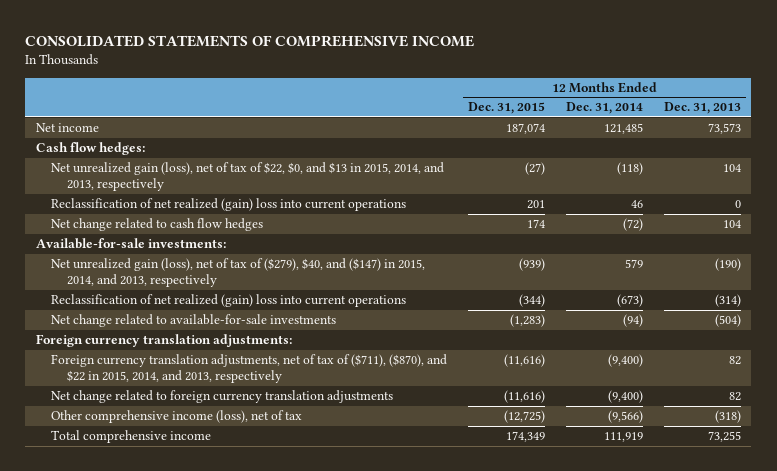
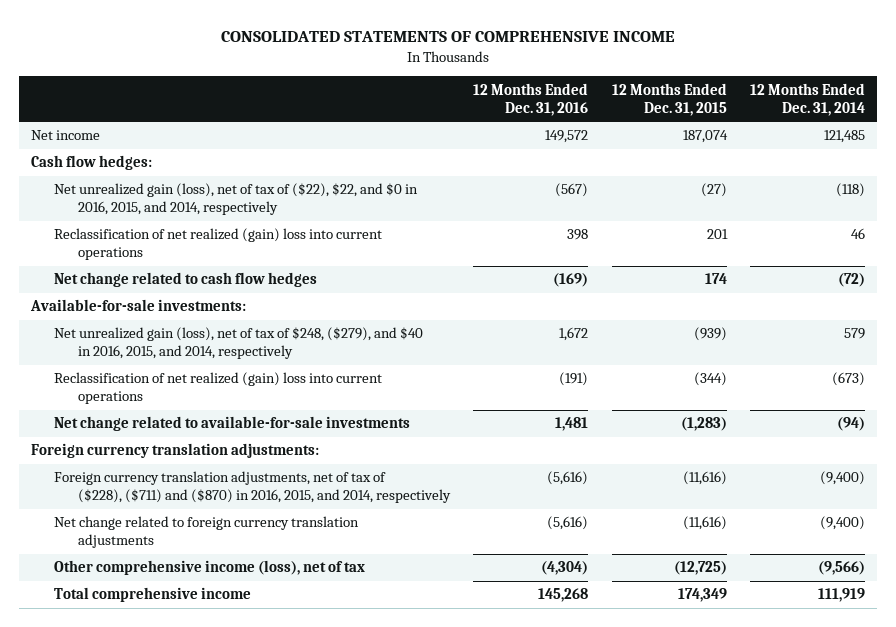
[663,102,741,115] Dec. 31, 2013 -> none
none -> [473,82,589,116] 12 Months Ended Dec. 31, 2016
[51,162,445,192] Net unrealized gain (loss), net of tax of $22, $0, and $13 in 2015, 2014, and 2013, respectively -> [54,183,419,216] Net unrealized gain (loss), net of tax of ($22), $22, and $0 in 2016, 2015, and 2014, respectively
[51,258,426,288] Net unrealized gain (loss), net of tax of ($279), $40, and ($147) in 2015, 2014, and 2013, respectively -> [54,327,424,360] Net unrealized gain (loss), net of tax of $248, ($279), and $40 in 2016, 2015, and 2014, respectively
[51,354,448,384] Foreign currency translation adjustments, net of tax of ($711), ($870), and $22 in 2015, 2014, and 2013, respectively -> [54,471,451,504] Foreign currency translation adjustments, net of tax of ($228), ($711) and ($870) in 2016, 2015, and 2014, respectively

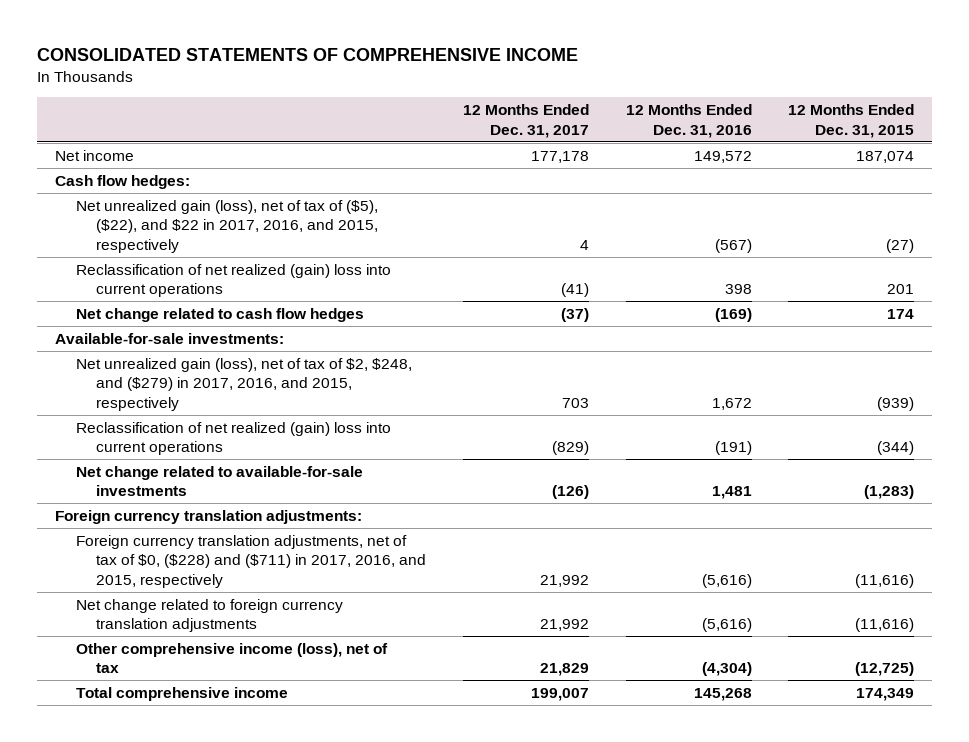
[750,82,866,116] 12 Months Ended Dec. 31, 2014 -> none
none -> [463,104,590,138] 12 Months Ended Dec. 31, 2017
[54,183,419,216] Net unrealized gain (loss), net of tax of ($22), $22, and $0 in 2016, 2015, and 2014, respectively -> [75,199,379,254] Net unrealized gain (loss), net of tax of ($5), ($22), and $22 in 2017, 2016, and 2015, respectively
[54,327,424,360] Net unrealized gain (loss), net of tax of $248, ($279), and $40 in 2016, 2015, and 2014, respectively -> [75,357,412,412] Net unrealized gain (loss), net of tax of $2, $248, and ($279) in 2017, 2016, and 2015, respectively
[54,471,451,504] Foreign currency translation adjustments, net of tax of ($228), ($711) and ($870) in 2016, 2015, and 2014, respectively -> [75,534,427,589] Foreign currency translation adjustments, net of tax of $0, ($228) and ($711) in 2017, 2016, and 2015, respectively

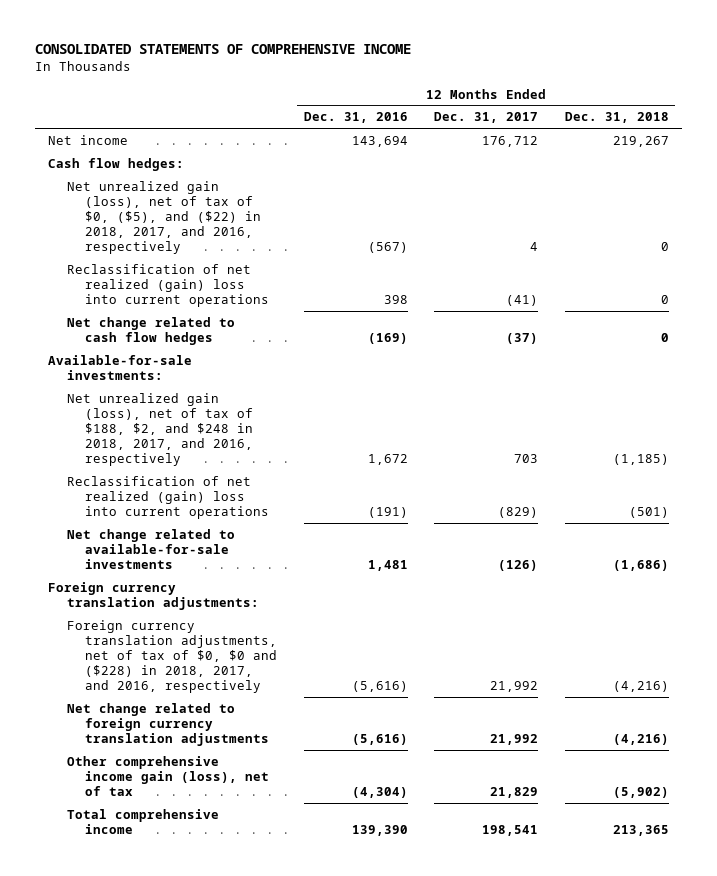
[788,104,915,138] 12 Months Ended Dec. 31, 2015 -> none
none -> [564,112,669,124] Dec. 31, 2018
[531,150,590,163] 177,178 -> [482,135,539,147] 176,712
[693,150,752,163] 149,572 -> [351,135,408,147] 143,694
[75,199,379,254] Net unrealized gain (loss), net of tax of ($5), ($22), and $22 in 2017, 2016, and 2015, respectively -> [66,180,261,254] Net unrealized gain (loss), net of tax of $0, ($5), and ($22) in 2018, 2017, and 2016, respectively
[75,357,412,412] Net unrealized gain (loss), net of tax of $2, $248, and ($279) in 2017, 2016, and 2015, respectively -> [66,392,253,466] Net unrealized gain (loss), net of tax of $188, $2, and $248 in 2018, 2017, and 2016, respectively
[75,534,427,589] Foreign currency translation adjustments, net of tax of $0, ($228) and ($711) in 2017, 2016, and 2015, respectively -> [66,619,277,693] Foreign currency translation adjustments, net of tax of $0, $0 and ($228) in 2018, 2017, and 2016, respectively
[75,642,388,674] Other comprehensive income (loss), net of tax -> [66,755,269,796] Other comprehensive income gain (loss), net of tax
[531,687,590,701] 199,007 -> [482,824,539,836] 198,541
[693,687,752,701] 145,268 -> [351,824,408,836] 139,390

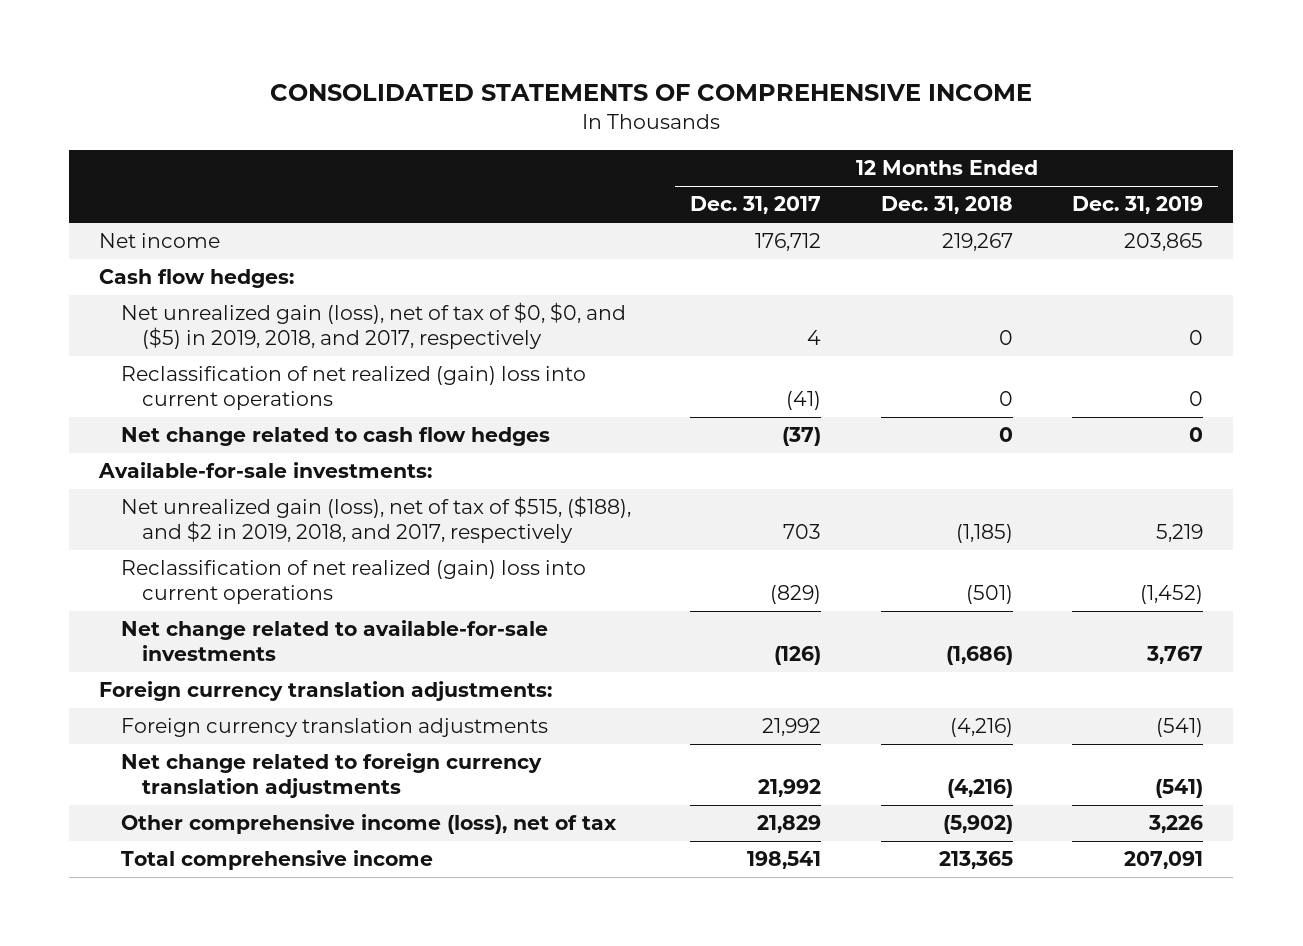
[303,112,408,124] Dec. 31, 2016 -> none
none -> [1072,196,1204,215] Dec. 31, 2019
[66,180,261,254] Net unrealized gain (loss), net of tax of $0, ($5), and ($22) in 2018, 2017, and 2016, respectively -> [120,302,626,350] Net unrealized gain (loss), net of tax of $0, $0, and ($5) in 2019, 2018, and 2017, respectively
[66,392,253,466] Net unrealized gain (loss), net of tax of $188, $2, and $248 in 2018, 2017, and 2016, respectively -> [120,496,631,544] Net unrealized gain (loss), net of tax of $515, ($188), and $2 in 2019, 2018, and 2017, respectively
[66,619,277,693] Foreign currency translation adjustments, net of tax of $0, $0 and ($228) in 2018, 2017, and 2016, respectively -> [120,718,548,738] Foreign currency translation adjustments
[66,755,269,796] Other comprehensive income gain (loss), net of tax -> [120,814,617,835] Other comprehensive income (loss), net of tax

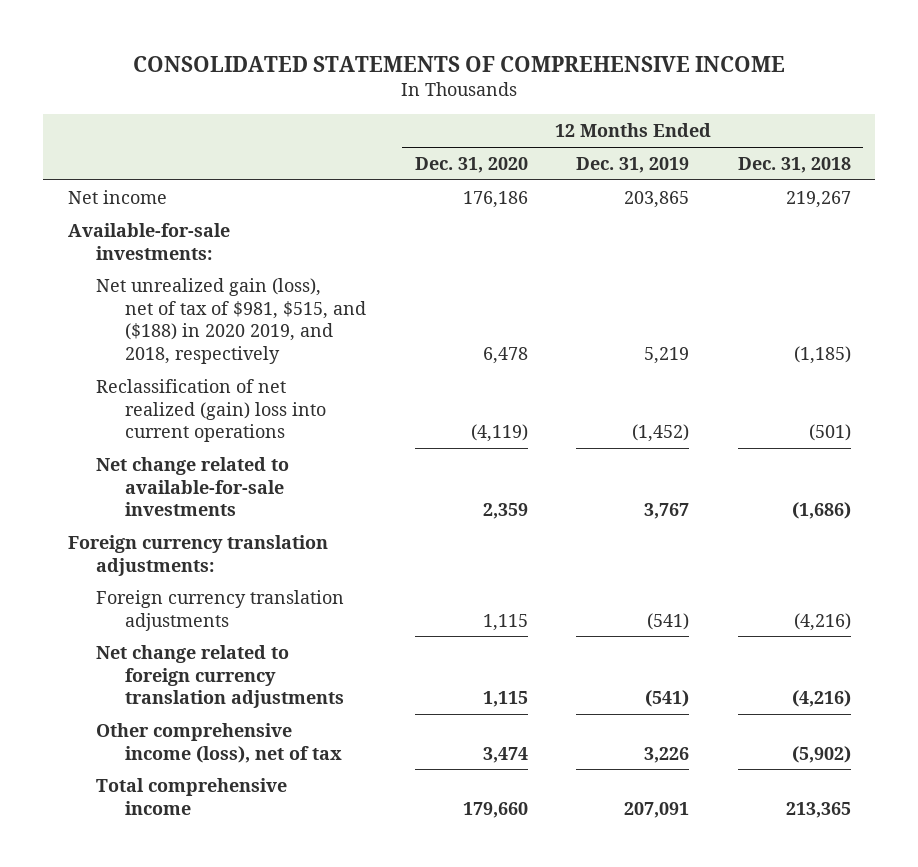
[690,196,822,215] Dec. 31, 2017 -> none
none -> [414,156,528,173] Dec. 31, 2020
[99,269,295,289] Cash flow hedges: -> none
[120,302,626,350] Net unrealized gain (loss), net of tax of $0, $0, and ($5) in 2019, 2018, and 2017, respectively -> none
[120,366,586,411] Reclassification of net realized (gain) loss into current operations -> none
[120,427,550,447] Net change related to cash flow hedges -> none
[120,496,631,544] Net unrealized gain (loss), net of tax of $515, ($188), and $2 in 2019, 2018, and 2017, respectively -> [96,277,367,364] Net unrealized gain (loss), net of tax of $981, $515, and ($188) in 2020 2019, and 2018, respectively

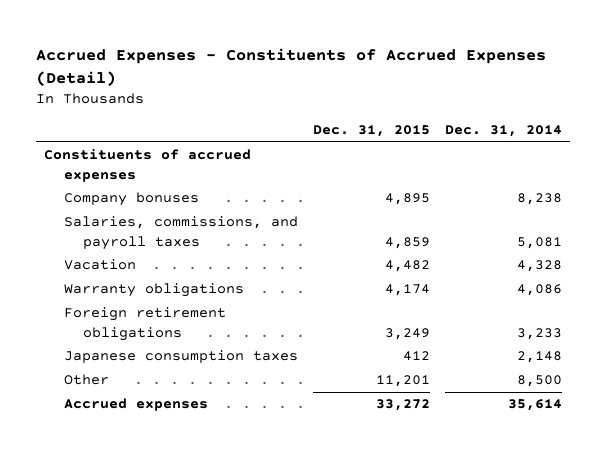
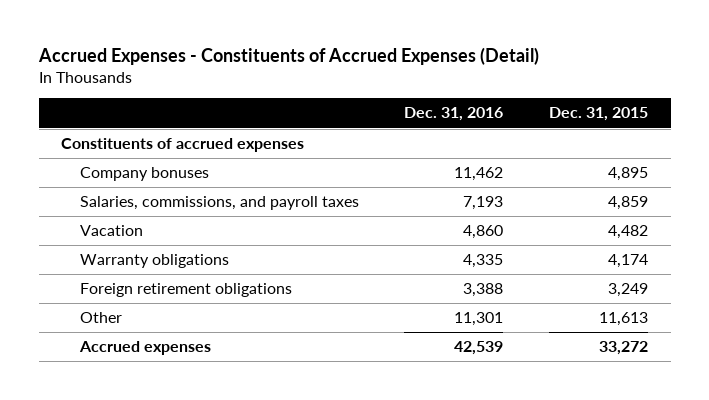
[444,125,562,138] Dec. 31, 2014 -> none
none -> [404,107,504,122] Dec. 31, 2016
[63,350,298,364] Japanese consumption taxes -> none
[375,375,430,388] 11,201 -> [598,312,648,327] 11,613

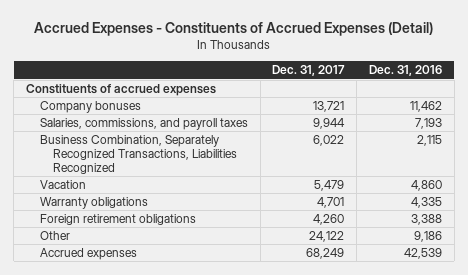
[548,107,648,122] Dec. 31, 2015 -> none
none -> [272,65,346,77] Dec. 31, 2017
none -> [39,135,238,175] Business Combination, Separately Recognized Transactions, Liabilities Recognized
[454,312,504,327] 11,301 -> [414,231,443,243] 9,186

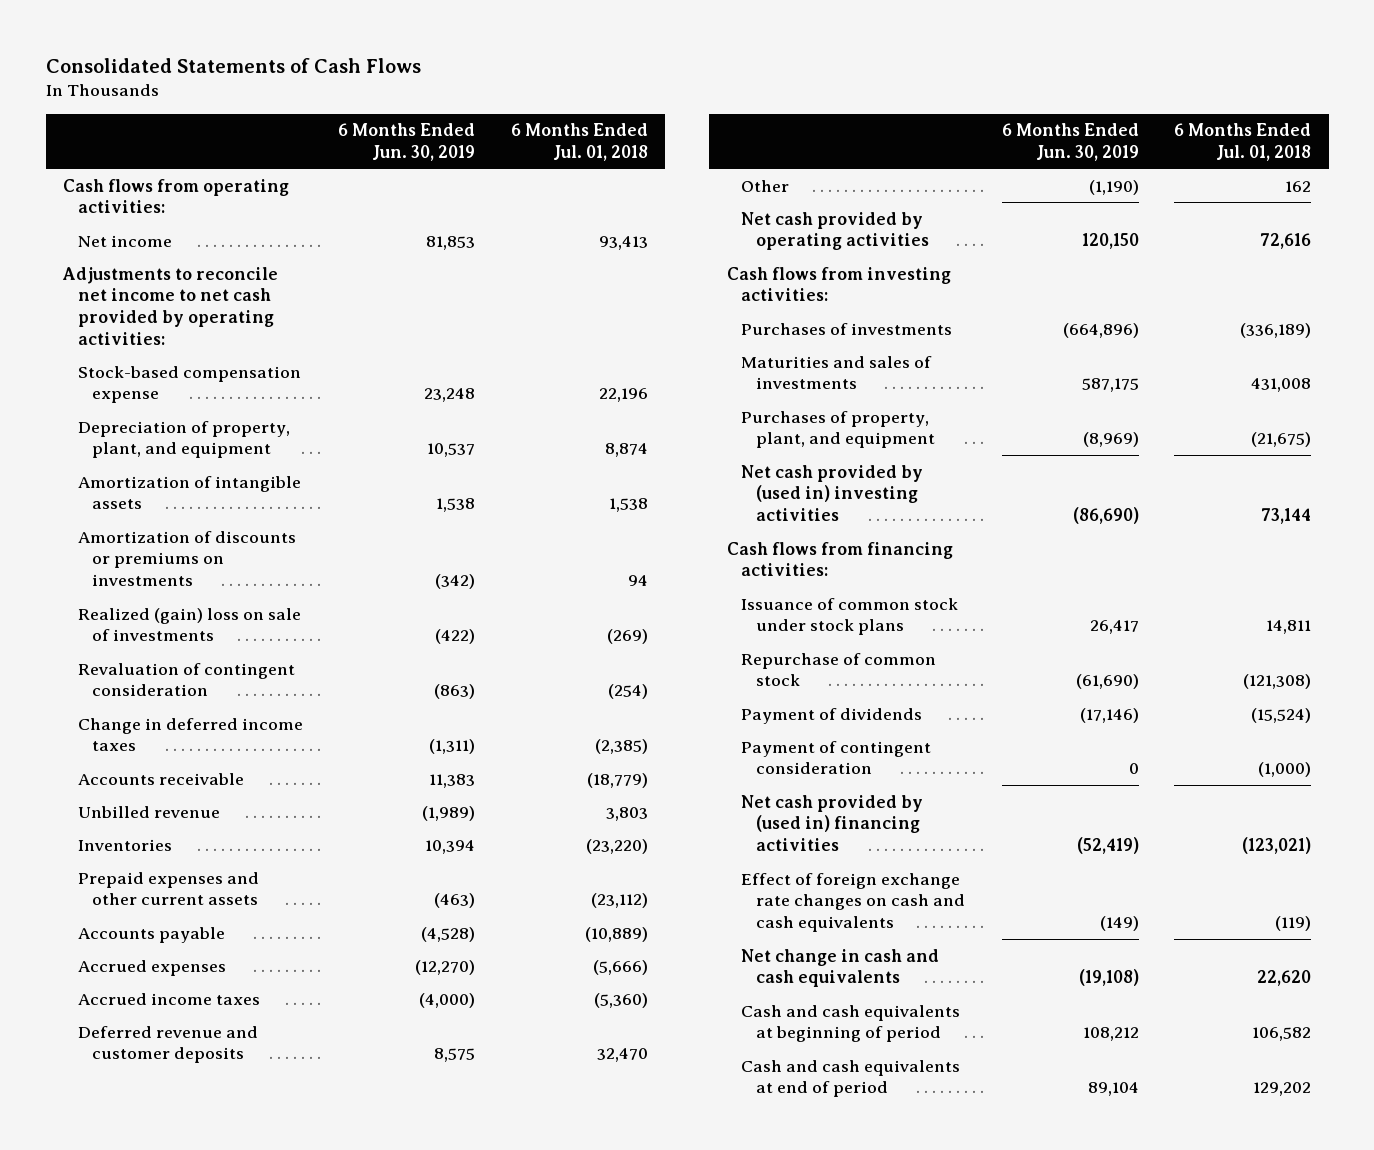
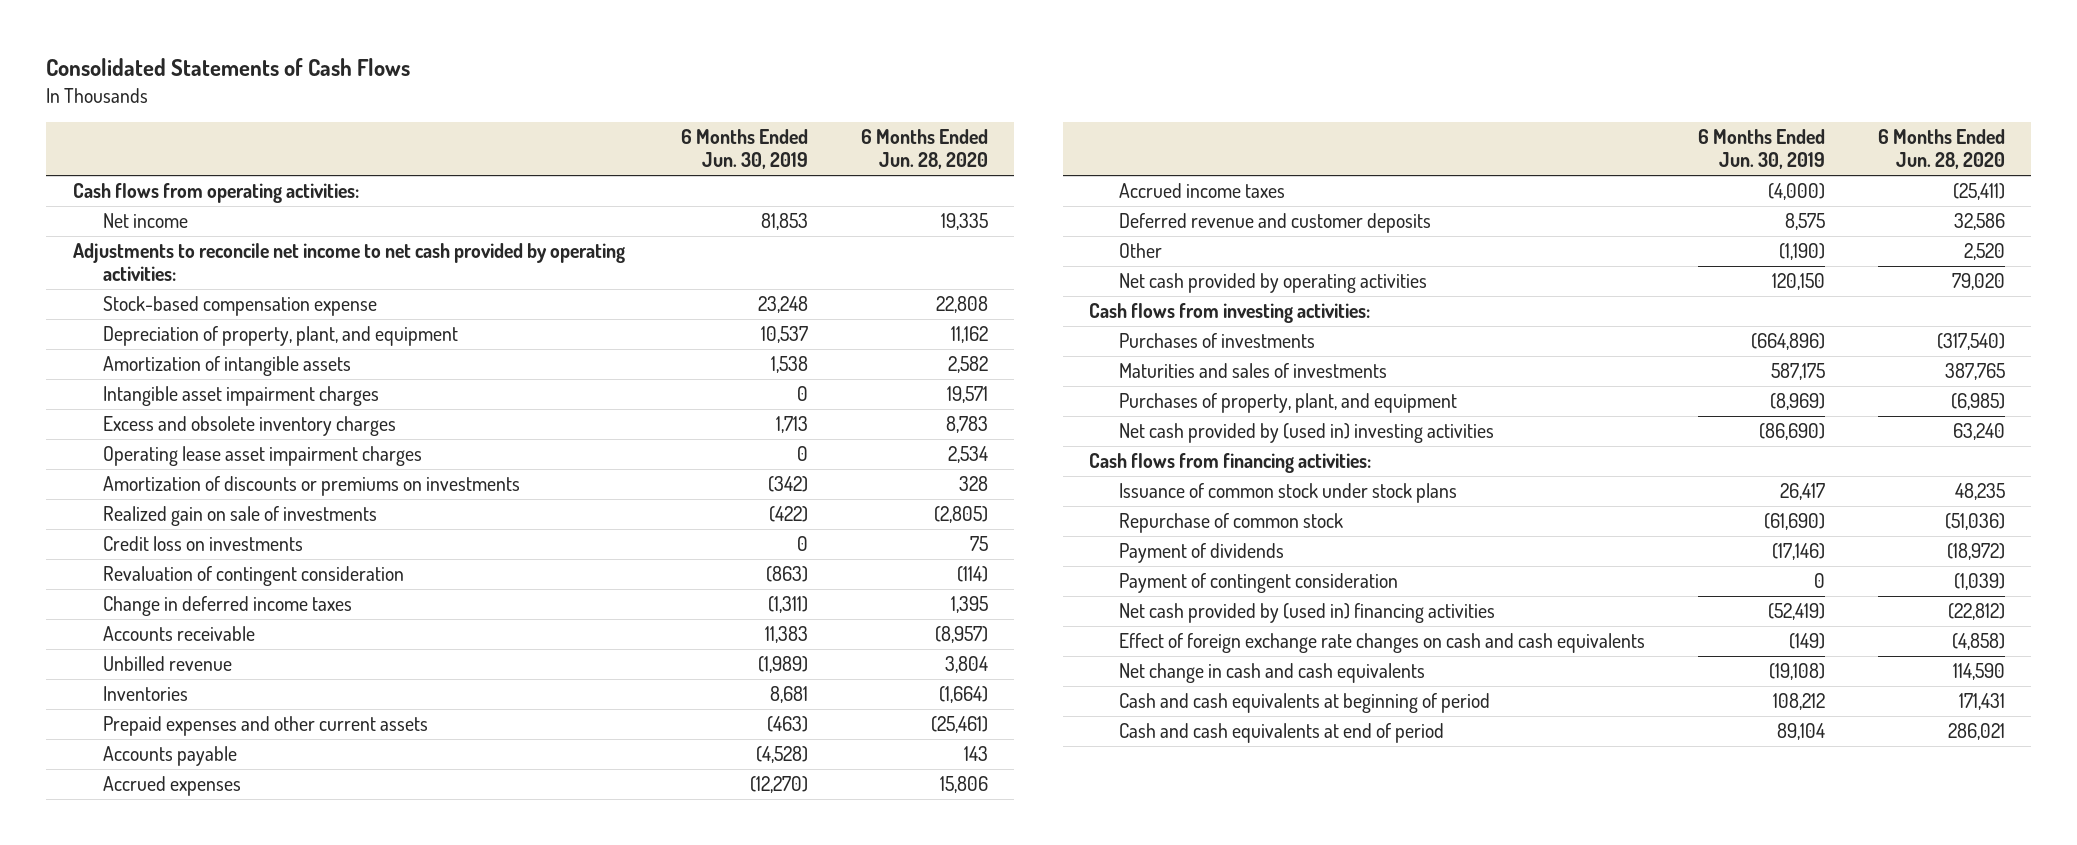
[510,123,648,161] 6 Months Ended Jul. 01, 2018 -> none
none -> [861,128,989,170] 6 Months Ended Jun. 28, 2020
none -> [102,385,379,406] Intangible asset impairment charges
none -> [102,415,396,436] Excess and obsolete inventory charges
none -> [102,445,422,466] Operating lease asset impairment charges
[77,607,301,642] Realized (gain) loss on sale of investments -> [102,505,377,526] Realized gain on sale of investments
none -> [102,535,303,551] Credit loss on investments
[425,839,476,854] 10,394 -> [770,685,809,703] 8,681

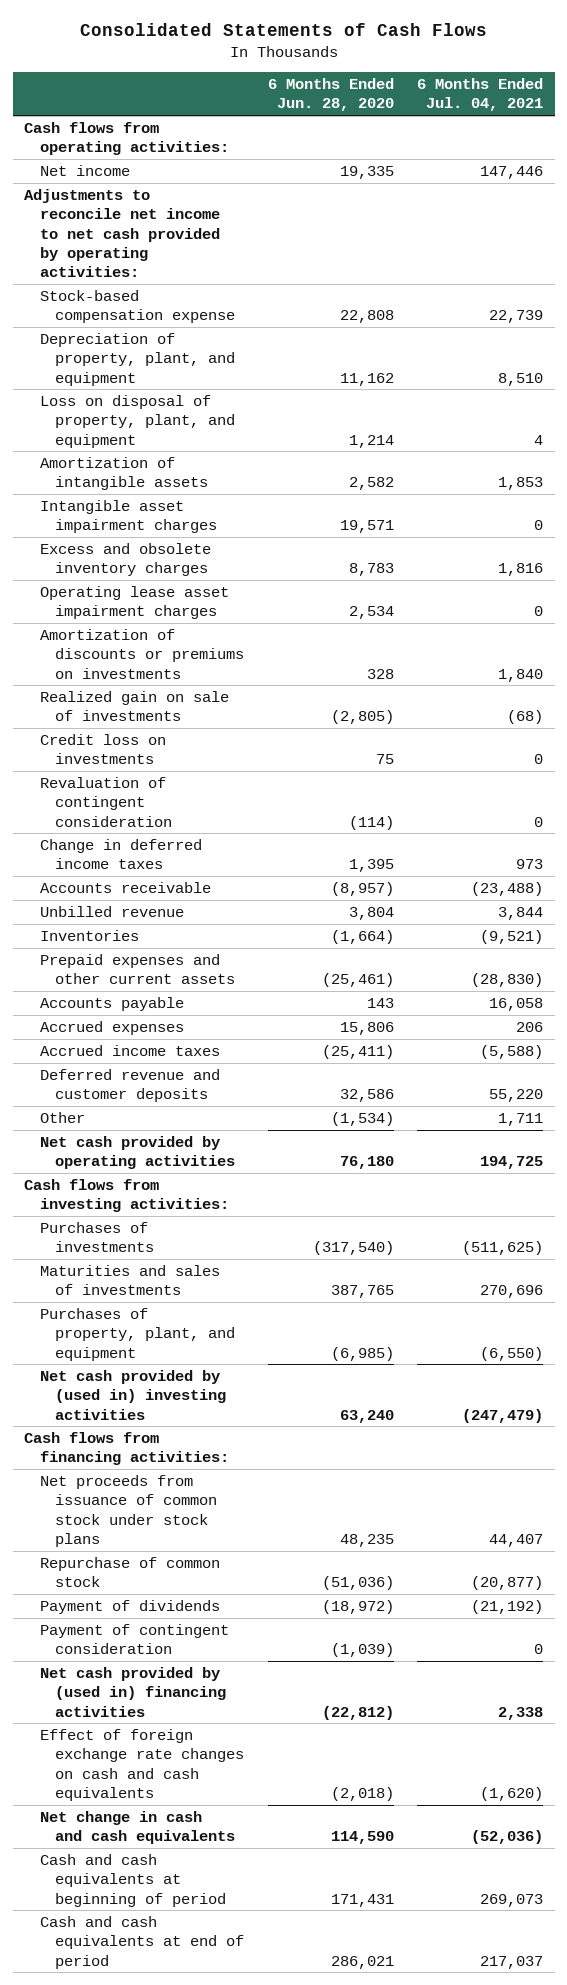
[681,128,809,170] 6 Months Ended Jun. 30, 2019 -> none
none -> [417,78,544,112] 6 Months Ended Jul. 04, 2021
none -> [39,394,236,448] Loss on disposal of property, plant, and equipment
[1963,242,2005,260] 2,520 -> [330,1111,394,1126] (1,534)
[1951,272,2005,290] 79,020 -> [339,1156,394,1170] 76,180
[1119,482,1458,503] Issuance of common stock under stock plans -> [39,1474,218,1547] Net proceeds from issuance of common stock under stock plans
[1951,632,2005,650] (4,858) -> [330,1786,394,1801] (2,018)

